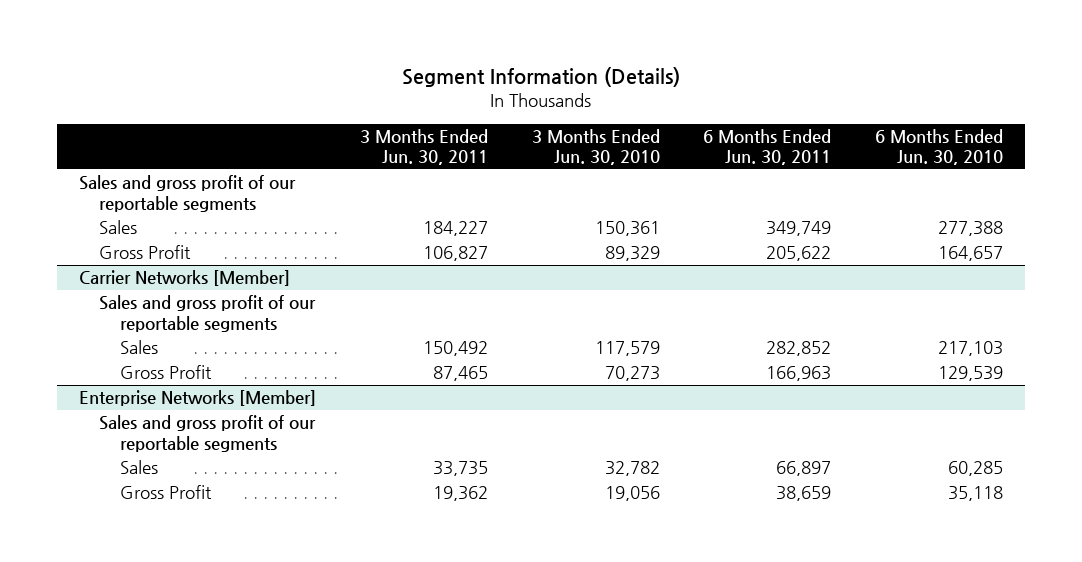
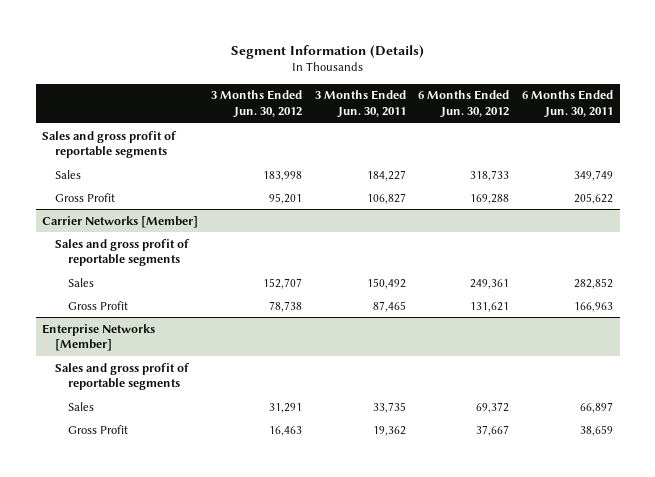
[531,128,660,166] 3 Months Ended Jun. 30, 2010 -> none
[875,128,1004,166] 6 Months Ended Jun. 30, 2010 -> none
none -> [210,90,302,118] 3 Months Ended Jun. 30, 2012
none -> [418,90,510,118] 6 Months Ended Jun. 30, 2012
[78,175,296,212] Sales and gross profit of our reportable segments -> [42,130,178,159] Sales and gross profit of reportable segments
[99,295,317,332] Sales and gross profit of our reportable segments -> [55,238,191,267] Sales and gross profit of reportable segments
[99,415,317,452] Sales and gross profit of our reportable segments -> [55,362,191,391] Sales and gross profit of reportable segments

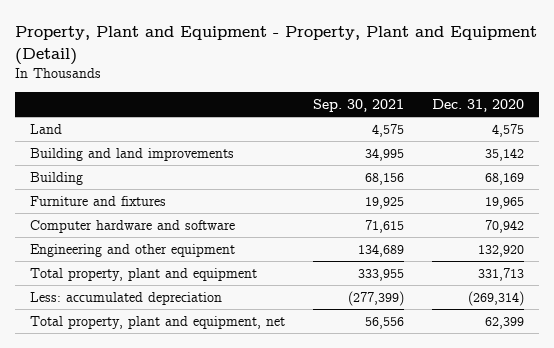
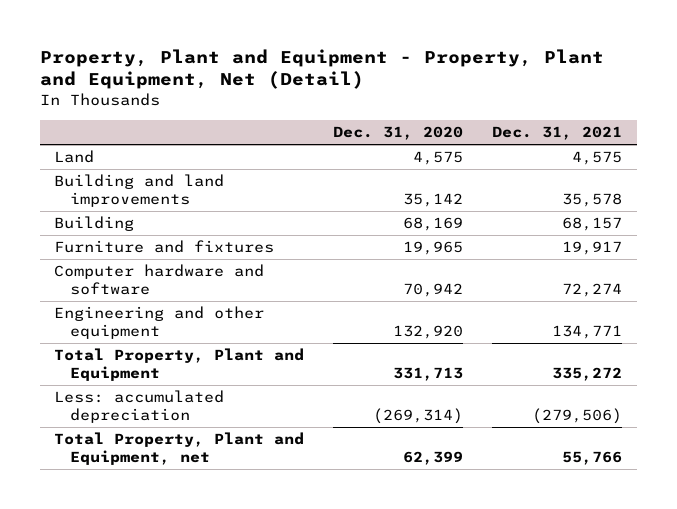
[15,26,538,66] Property, Plant and Equipment - Property, Plant and Equipment (Detail) -> [39,48,604,90] Property, Plant and Equipment - Property, Plant and Equipment, Net (Detail)
[312,98,404,112] Sep. 30, 2021 -> none
none -> [492,126,623,141] Dec. 31, 2021
[29,267,257,281] Total property, plant and equipment -> [54,348,305,381] Total Property, Plant and Equipment
[29,315,285,329] Total property, plant and equipment, net -> [54,432,305,465] Total Property, Plant and Equipment, net

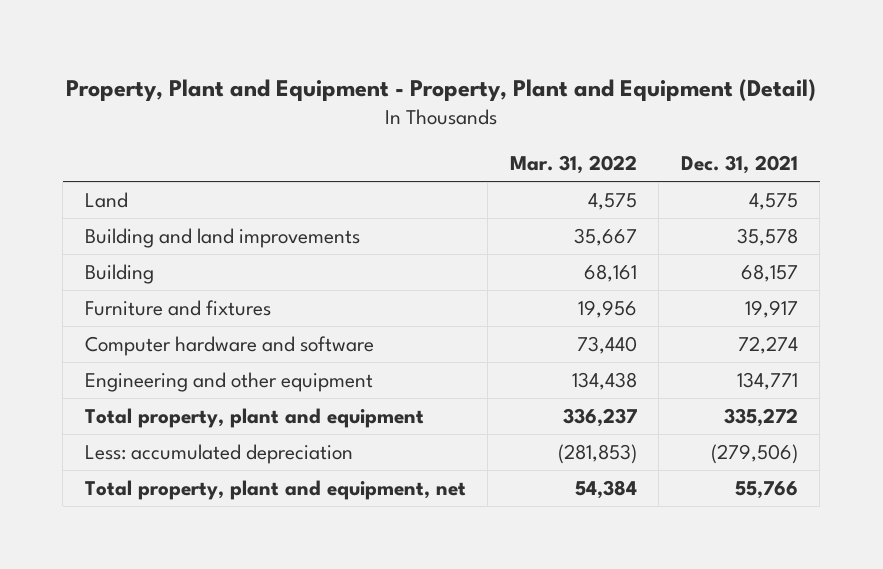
[39,48,604,90] Property, Plant and Equipment - Property, Plant and Equipment, Net (Detail) -> [66,78,817,101] Property, Plant and Equipment - Property, Plant and Equipment (Detail)
[333,126,464,141] Dec. 31, 2020 -> none
none -> [509,155,637,175] Mar. 31, 2022
[54,348,305,381] Total Property, Plant and Equipment -> [84,408,424,429] Total property, plant and equipment
[54,432,305,465] Total Property, Plant and Equipment, net -> [84,480,466,501] Total property, plant and equipment, net

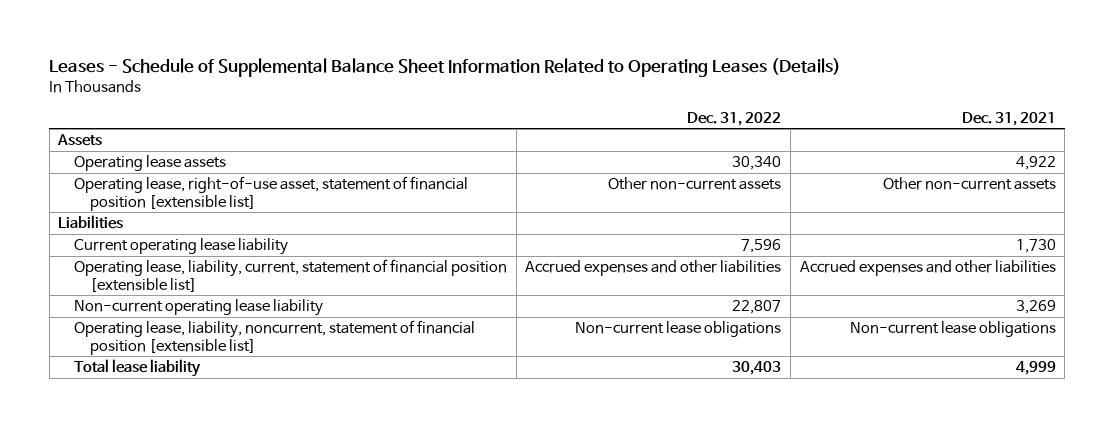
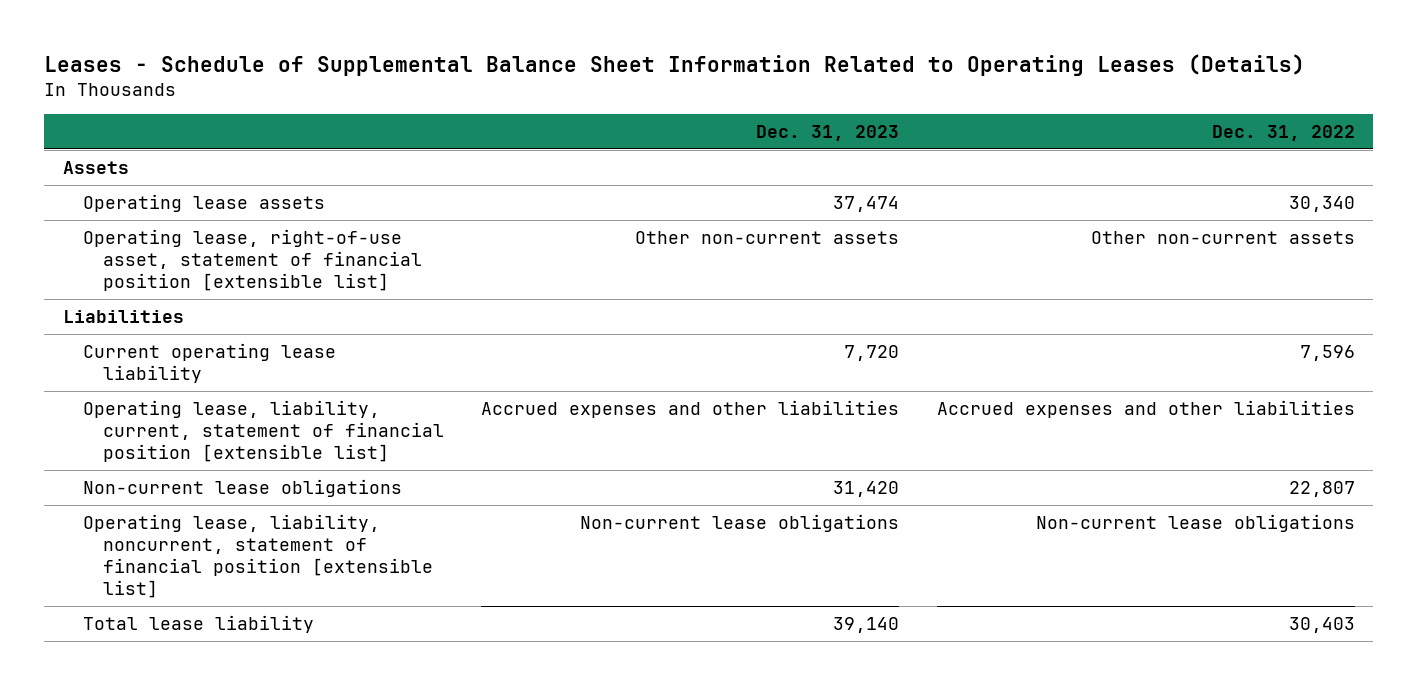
[961,111,1056,126] Dec. 31, 2021 -> none
none -> [756,124,900,141] Dec. 31, 2023
[74,299,324,317] Non-current operating lease liability -> [82,478,402,497] Non-current lease obligations

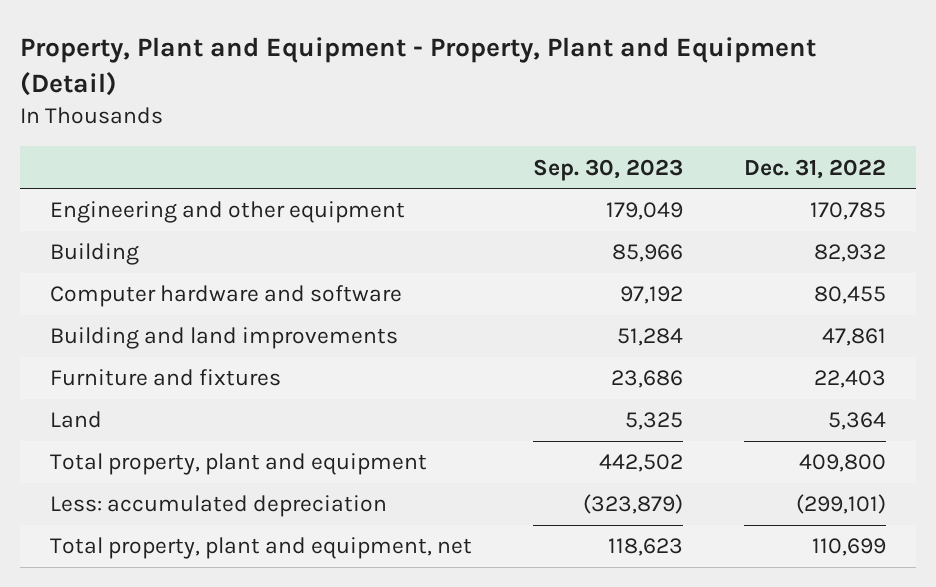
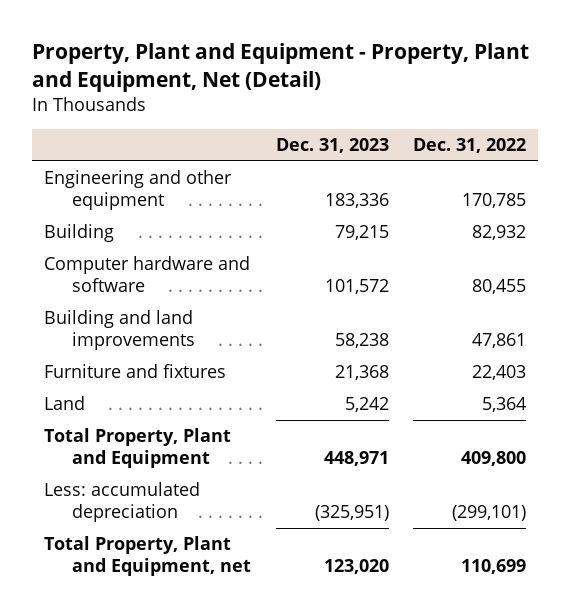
[19,36,816,96] Property, Plant and Equipment - Property, Plant and Equipment (Detail) -> [31,43,529,92] Property, Plant and Equipment - Property, Plant and Equipment, Net (Detail)
[533,158,684,181] Sep. 30, 2023 -> none
none -> [275,138,389,154] Dec. 31, 2023
[50,453,428,476] Total property, plant and equipment -> [43,428,231,469] Total Property, Plant and Equipment
[50,537,473,560] Total property, plant and equipment, net -> [43,536,252,577] Total Property, Plant and Equipment, net

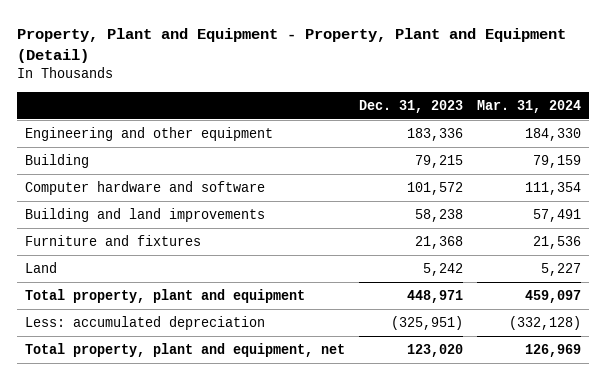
[31,43,529,92] Property, Plant and Equipment - Property, Plant and Equipment, Net (Detail) -> [17,27,567,63] Property, Plant and Equipment - Property, Plant and Equipment (Detail)
[413,138,527,154] Dec. 31, 2022 -> none
none -> [477,99,582,113] Mar. 31, 2024
[43,428,231,469] Total Property, Plant and Equipment -> [24,289,305,304] Total property, plant and equipment
[43,536,252,577] Total Property, Plant and Equipment, net -> [24,343,345,358] Total property, plant and equipment, net

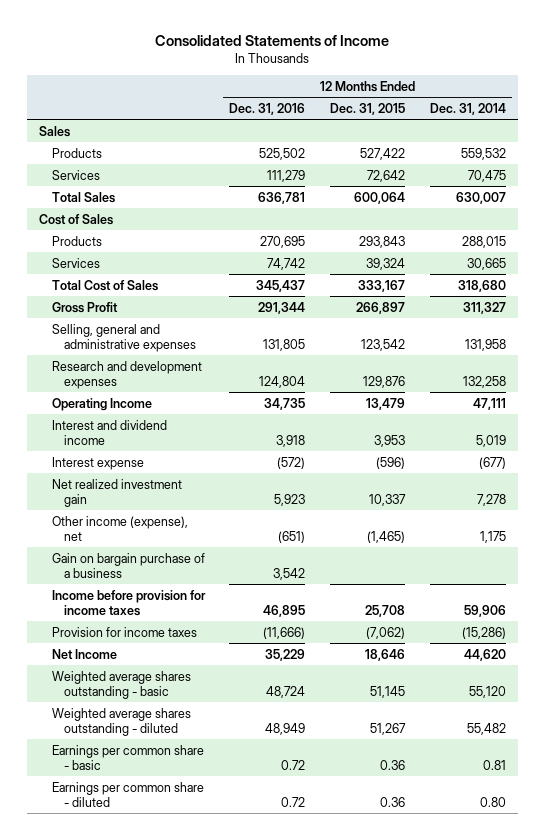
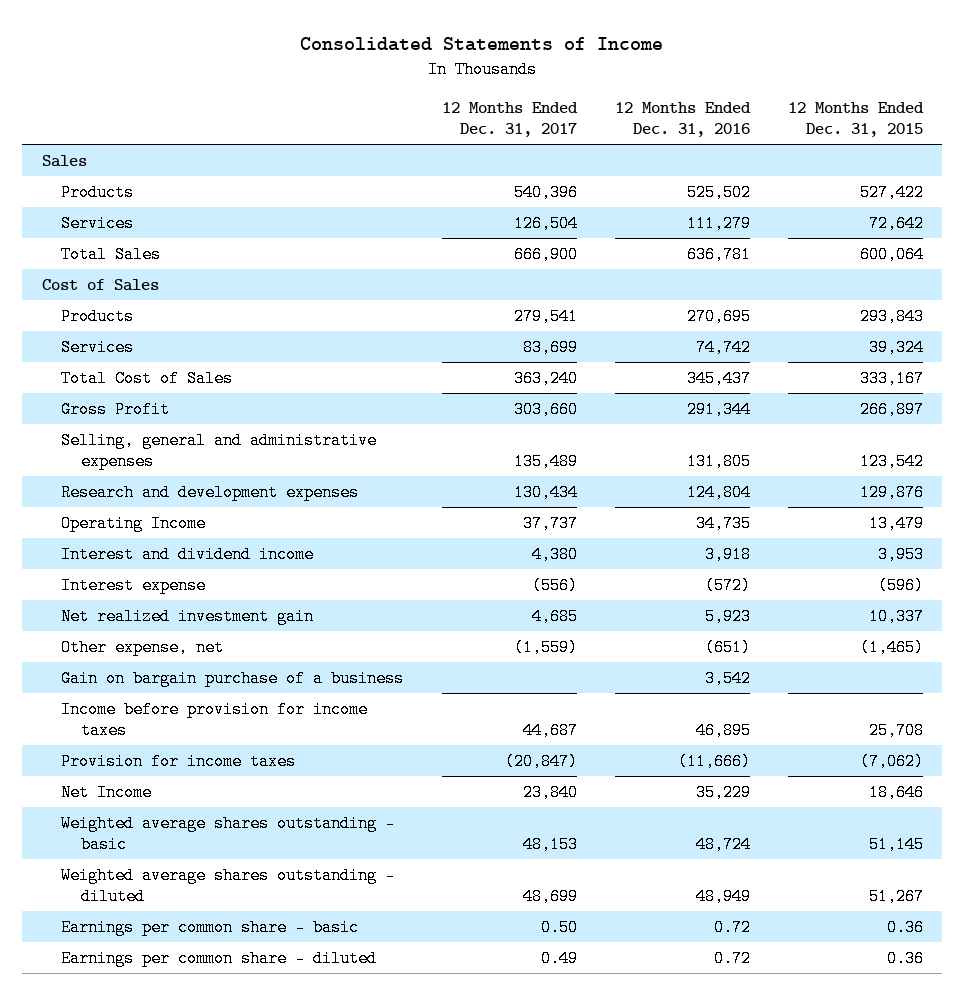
[429,103,506,116] Dec. 31, 2014 -> none
none -> [441,101,578,138] 12 Months Ended Dec. 31, 2017
[51,515,188,541] Other income (expense), net -> [61,638,225,656] Other expense, net

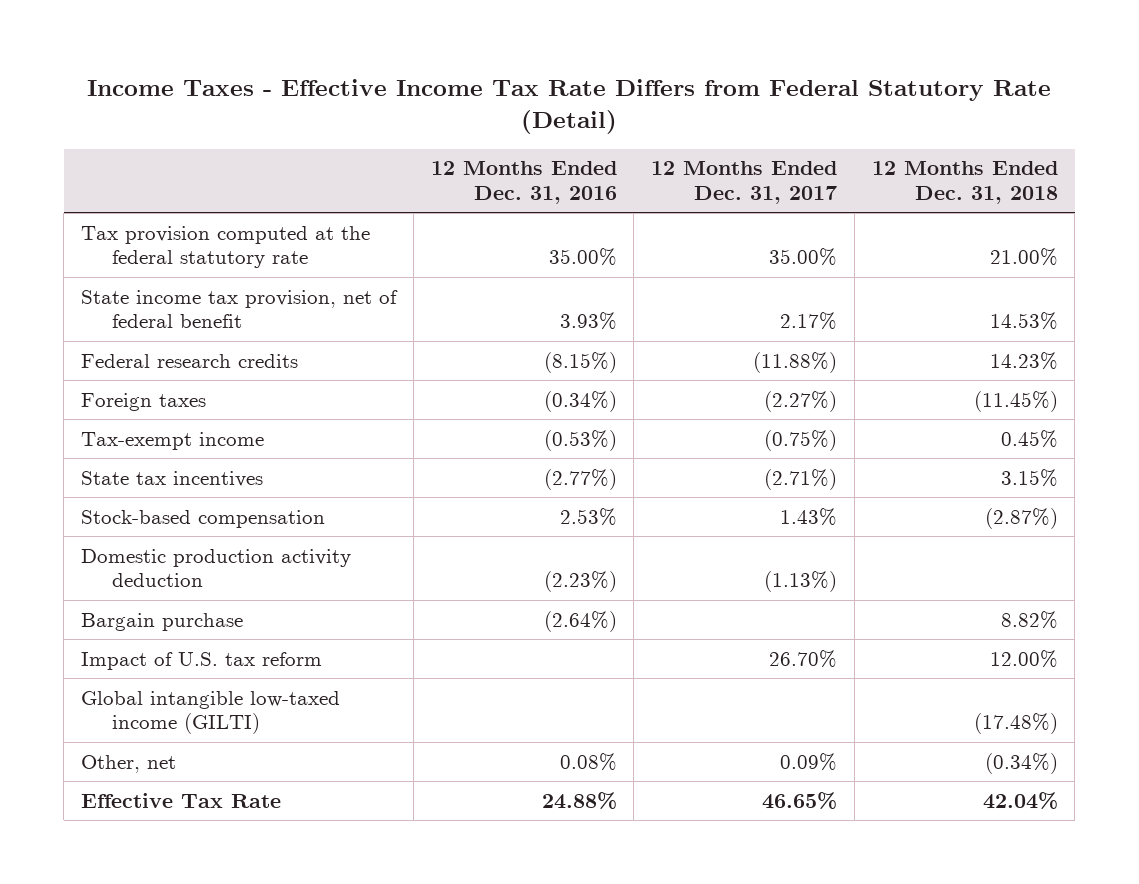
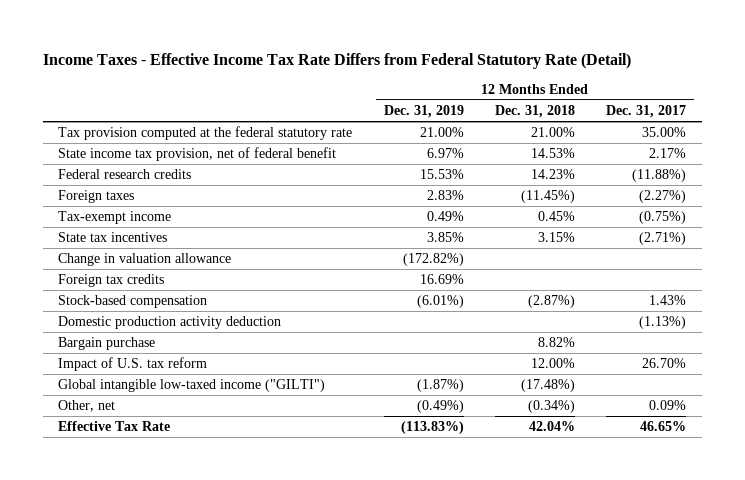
[430,161,617,204] 12 Months Ended Dec. 31, 2016 -> none
none -> [383,105,464,119] Dec. 31, 2019
none -> [58,253,232,267] Change in valuation allowance
none -> [58,274,165,288] Foreign tax credits
[81,690,341,735] Global intangible low-taxed income (GILTI) -> [58,379,326,393] Global intangible low-taxed income ("GILTI")

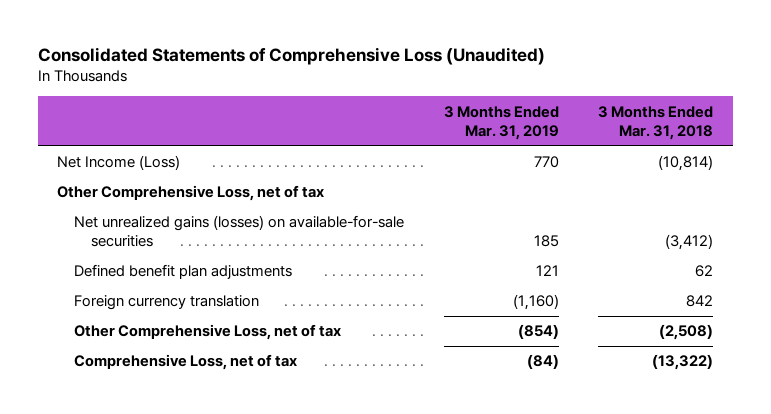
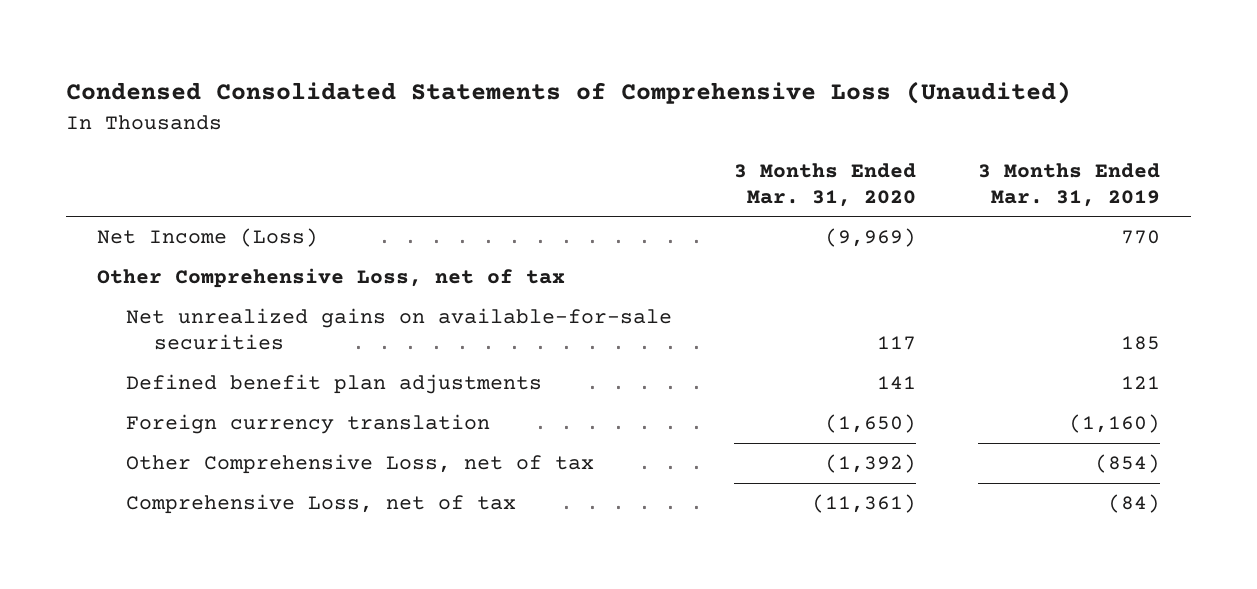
[37,47,545,66] Consolidated Statements of Comprehensive Loss (Unaudited) -> [65,81,1071,105] Condensed Consolidated Statements of Comprehensive Loss (Unaudited)
[598,105,714,140] 3 Months Ended Mar. 31, 2018 -> none
none -> [733,162,916,207] 3 Months Ended Mar. 31, 2020
[73,215,404,248] Net unrealized gains (losses) on available-for-sale securities -> [125,308,672,351] Net unrealized gains on available-for-sale securities

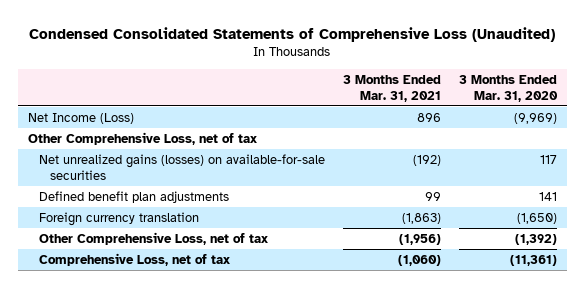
[978,162,1161,207] 3 Months Ended Mar. 31, 2019 -> none
none -> [342,74,441,102] 3 Months Ended Mar. 31, 2021
[125,308,672,351] Net unrealized gains on available-for-sale securities -> [38,153,325,180] Net unrealized gains (losses) on available-for-sale securities

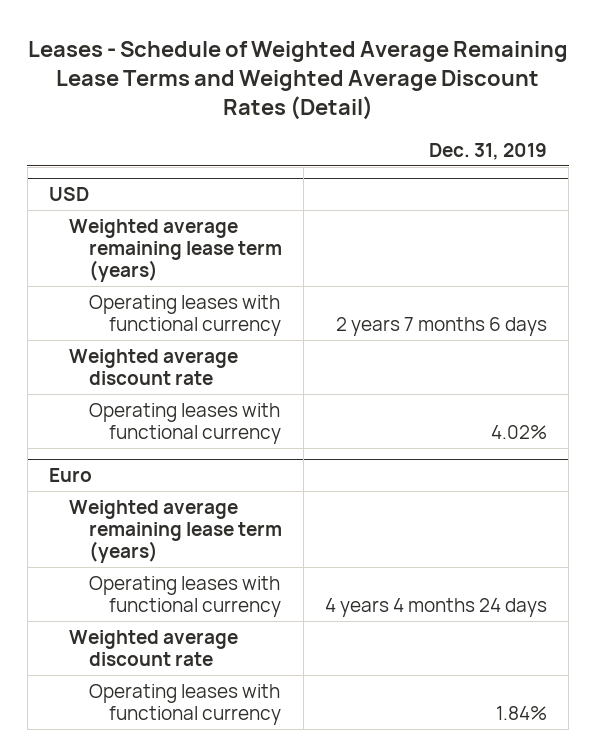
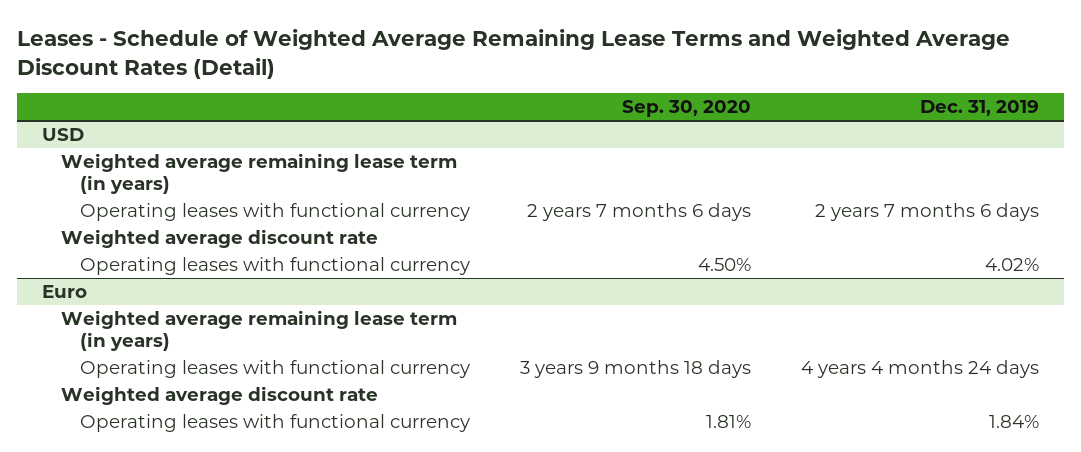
none -> [621,100,751,118] Sep. 30, 2020
[68,218,282,283] Weighted average remaining lease term (years) -> [61,152,458,195] Weighted average remaining lease term (in years)
[68,499,282,564] Weighted average remaining lease term (years) -> [61,309,458,352] Weighted average remaining lease term (in years)

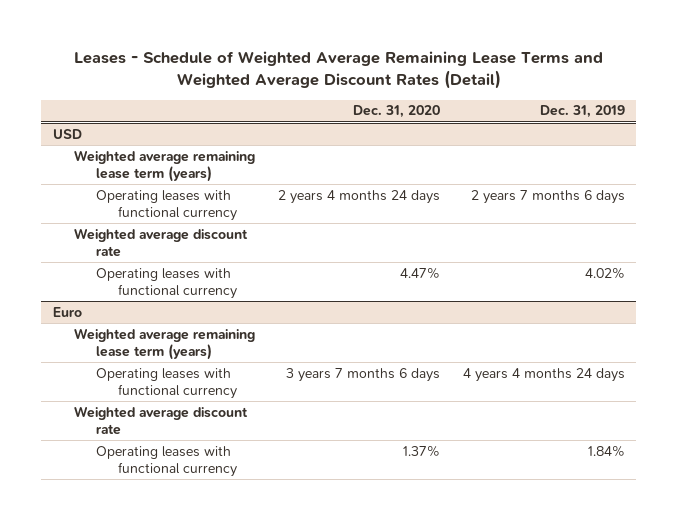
[621,100,751,118] Sep. 30, 2020 -> none
none -> [353,105,441,119] Dec. 31, 2020
[61,152,458,195] Weighted average remaining lease term (in years) -> [74,149,256,183] Weighted average remaining lease term (years)
[61,309,458,352] Weighted average remaining lease term (in years) -> [74,327,256,361] Weighted average remaining lease term (years)

